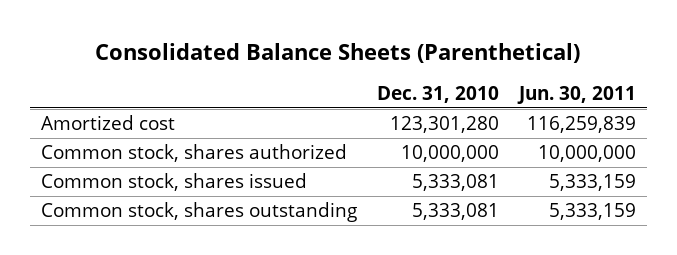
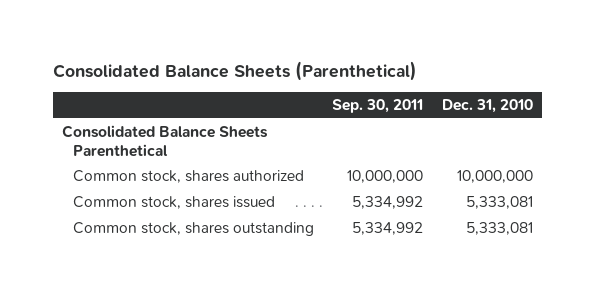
[517,85,637,104] Jun. 30, 2011 -> none
none -> [332,99,424,114] Sep. 30, 2011
[40,115,175,131] Amortized cost -> none
none -> [62,125,269,157] Consolidated Balance Sheets Parenthetical

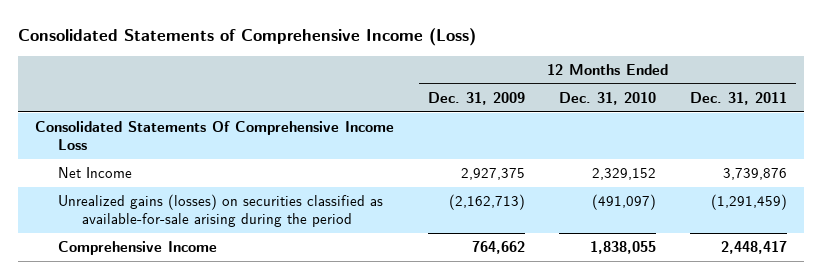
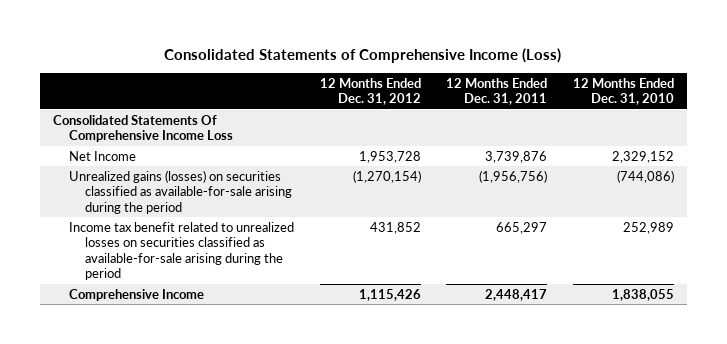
[427,92,525,106] Dec. 31, 2009 -> none
none -> [319,77,421,106] 12 Months Ended Dec. 31, 2012
[592,194,657,211] (491,097) -> [617,169,675,183] (744,086)
[711,194,788,211] (1,291,459) -> [479,169,548,183] (1,956,756)
none -> [69,221,295,281] Income tax benefit related to unrealized losses on securities classified as available-for-sale arising during the period

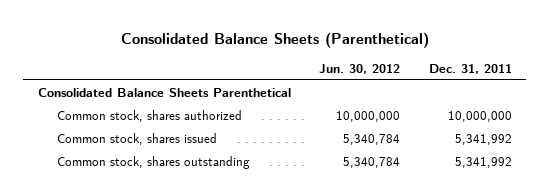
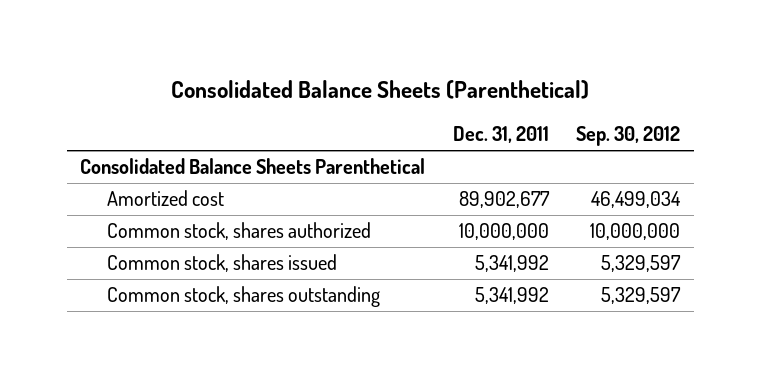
[319,63,401,74] Jun. 30, 2012 -> none
none -> [575,126,680,147] Sep. 30, 2012
none -> [106,190,224,207] Amortized cost

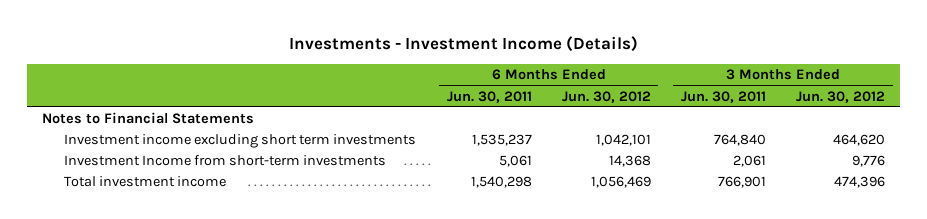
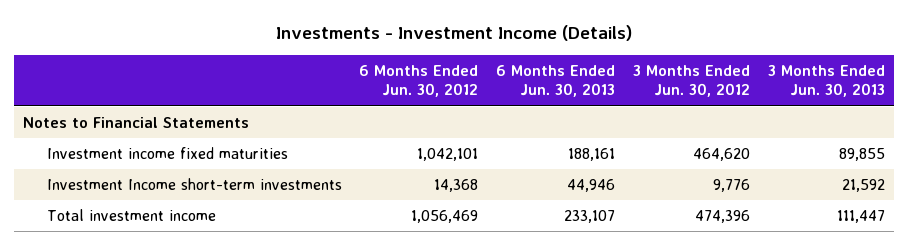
[446,90,532,103] Jun. 30, 2011 -> none
[681,90,767,103] Jun. 30, 2011 -> none
none -> [496,64,616,98] 6 Months Ended Jun. 30, 2013
none -> [767,64,885,98] 3 Months Ended Jun. 30, 2013
[64,134,417,149] Investment income excluding short term investments -> [46,147,288,160] Investment income fixed maturities
[64,155,387,167] Investment Income from short-term investments -> [46,178,342,191] Investment Income short-term investments

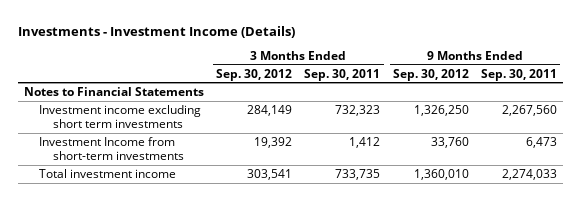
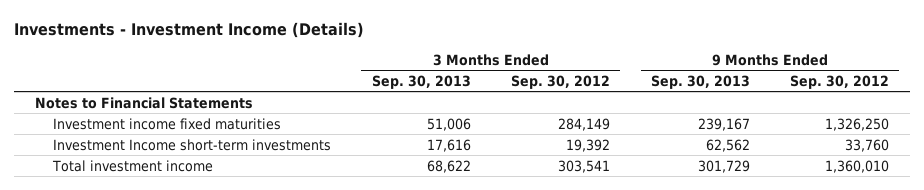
[304,68,381,81] Sep. 30, 2011 -> none
[480,68,557,81] Sep. 30, 2011 -> none
none -> [371,74,471,89] Sep. 30, 2013
none -> [650,74,750,89] Sep. 30, 2013
[38,104,201,129] Investment income excluding short term investments -> [52,117,281,130] Investment income fixed maturities
[38,136,184,161] Investment Income from short-term investments -> [52,138,331,151] Investment Income short-term investments

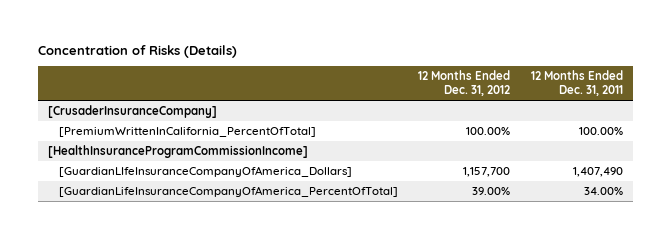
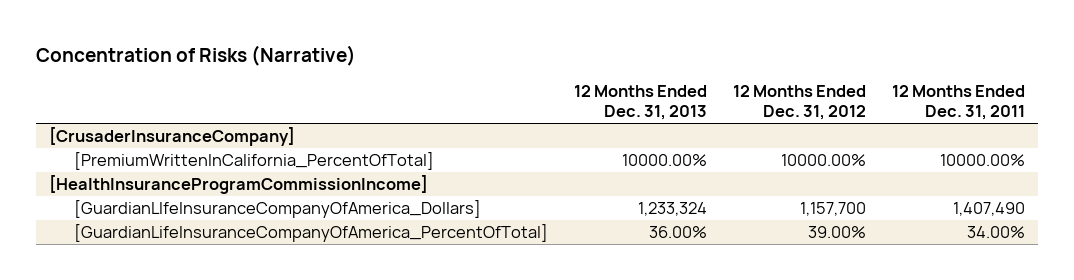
[37,45,237,59] Concentration of Risks (Details) -> [36,45,357,67] Concentration of Risks (Narrative)
none -> [573,84,707,121] 12 Months Ended Dec. 31, 2013
[466,126,511,135] 100.00% -> [780,154,866,167] 10000.00%
[578,126,623,135] 100.00% -> [939,154,1025,167] 10000.00%

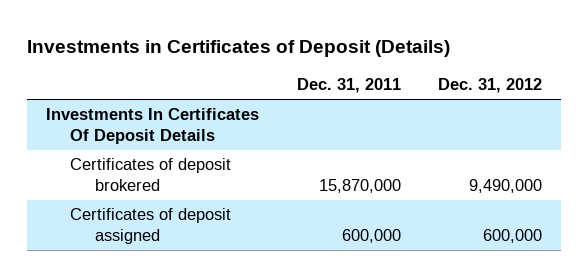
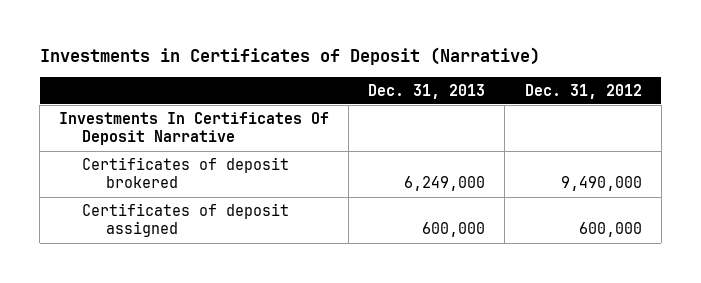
[27,40,451,58] Investments in Certificates of Deposit (Details) -> [39,47,540,66] Investments in Certificates of Deposit (Narrative)
[296,78,401,94] Dec. 31, 2011 -> none
none -> [368,83,486,99] Dec. 31, 2013
[46,108,260,145] Investments In Certificates Of Deposit Details -> [59,111,330,146] Investments In Certificates Of Deposit Narrative

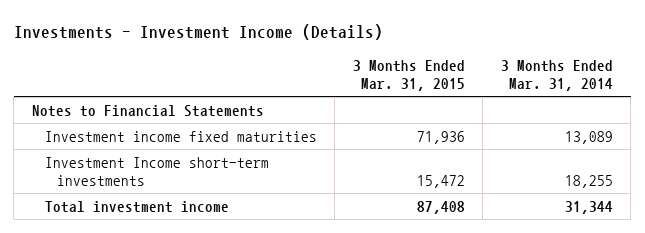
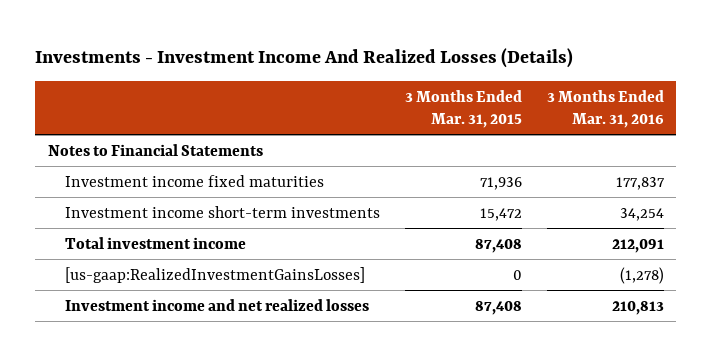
[13,23,383,40] Investments - Investment Income (Details) -> [35,48,574,69] Investments - Investment Income And Realized Losses (Details)
[500,59,613,91] 3 Months Ended Mar. 31, 2014 -> none
none -> [546,89,664,129] 3 Months Ended Mar. 31, 2016
[44,156,269,187] Investment Income short-term investments -> [64,205,380,218] Investment income short-term investments
none -> [64,266,365,283] [us-gaap:RealizedInvestmentGainsLosses]
none -> [64,298,369,311] Investment income and net realized losses

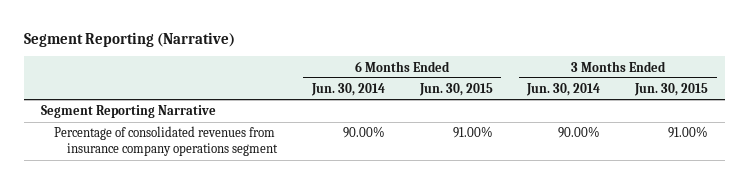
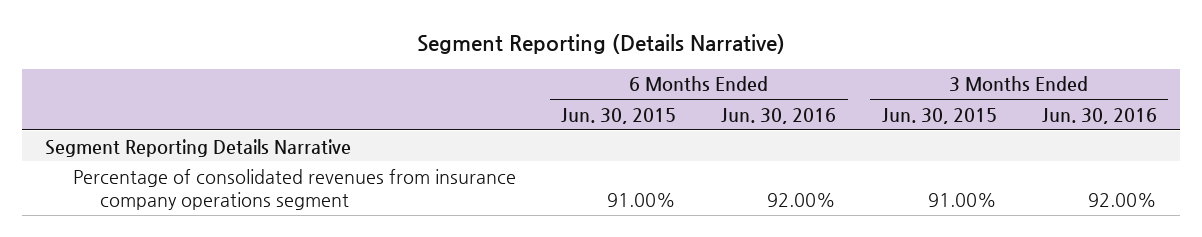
[24,31,236,47] Segment Reporting (Narrative) -> [416,34,785,55] Segment Reporting (Details Narrative)
[311,83,386,97] Jun. 30, 2014 -> none
[526,83,601,97] Jun. 30, 2014 -> none
none -> [721,107,837,124] Jun. 30, 2016
none -> [1041,107,1157,124] Jun. 30, 2016
[41,105,217,119] Segment Reporting Narrative -> [44,138,351,157] Segment Reporting Details Narrative

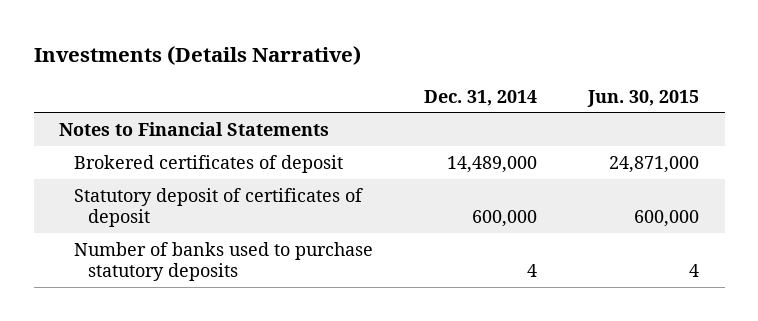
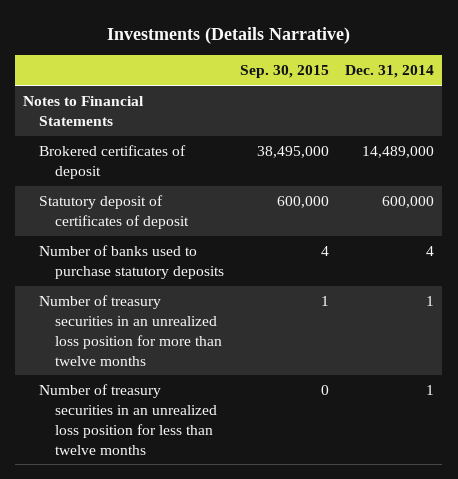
[586,89,699,107] Jun. 30, 2015 -> none
none -> [240,65,330,79] Sep. 30, 2015
none -> [39,295,223,366] Number of treasury securities in an unrealized loss position for more than twelve months
none -> [39,384,218,455] Number of treasury securities in an unrealized loss position for less than twelve months

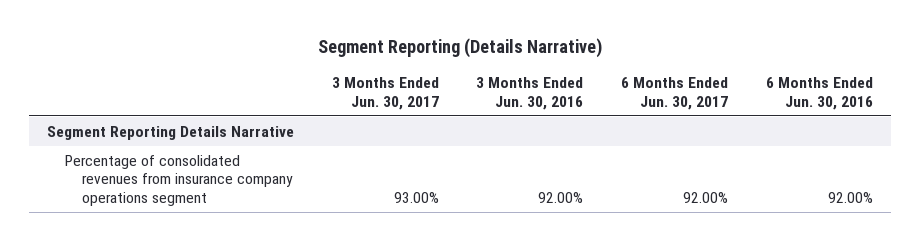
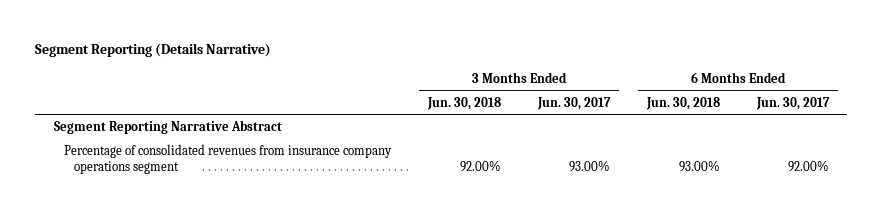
[476,77,584,110] 3 Months Ended Jun. 30, 2016 -> none
[765,77,873,110] 6 Months Ended Jun. 30, 2016 -> none
none -> [426,96,501,110] Jun. 30, 2018
none -> [645,96,720,110] Jun. 30, 2018
[47,125,295,140] Segment Reporting Details Narrative -> [53,120,282,135] Segment Reporting Narrative Abstract

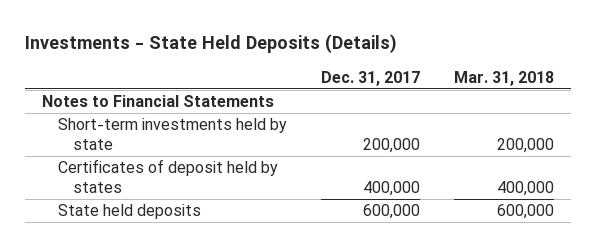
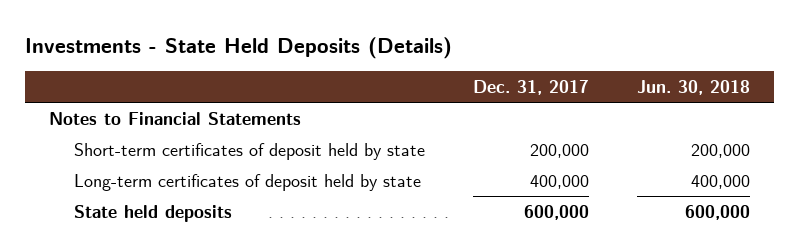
[453,70,554,86] Mar. 31, 2018 -> none
none -> [636,79,750,95] Jun. 30, 2018
[57,118,287,150] Short-term investments held by state -> [73,142,425,160] Short-term certificates of deposit held by state
[57,159,278,193] Certificates of deposit held by states -> [73,173,421,191] Long-term certificates of deposit held by state

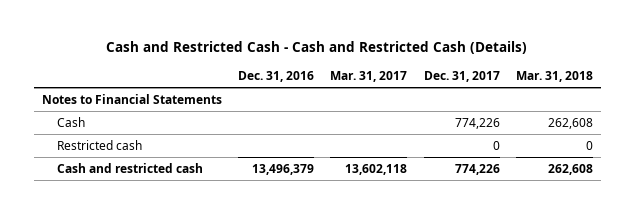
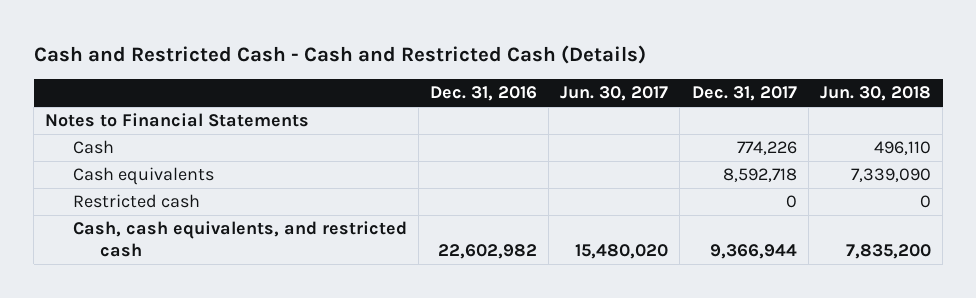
[330,70,408,82] Mar. 31, 2017 -> none
[515,70,593,82] Mar. 31, 2018 -> none
none -> [560,86,669,102] Jun. 30, 2017
none -> [820,86,932,102] Jun. 30, 2018
none -> [72,167,214,186] Cash equivalents
[57,162,204,173] Cash and restricted cash -> [72,221,407,257] Cash, cash equivalents, and restricted cash
[252,163,315,175] 13,496,379 -> [437,243,537,259] 22,602,982
[454,163,500,175] 774,226 -> [709,243,797,259] 9,366,944

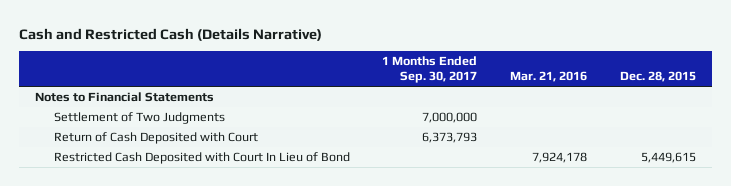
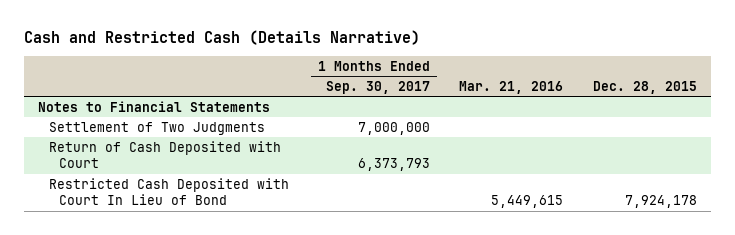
[532,152,588,164] 7,924,178 -> [491,195,564,209] 5,449,615
[640,152,696,164] 5,449,615 -> [624,195,697,209] 7,924,178

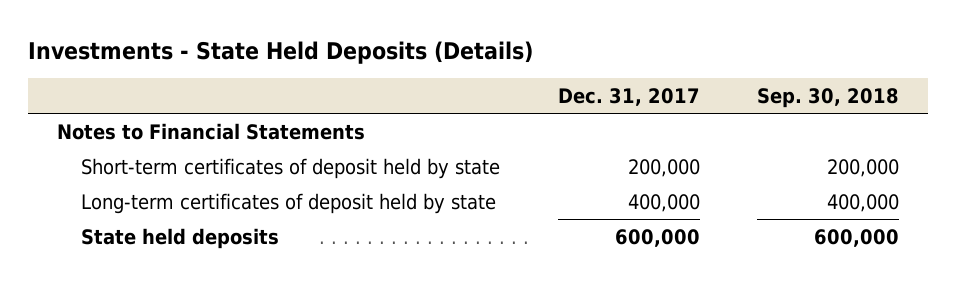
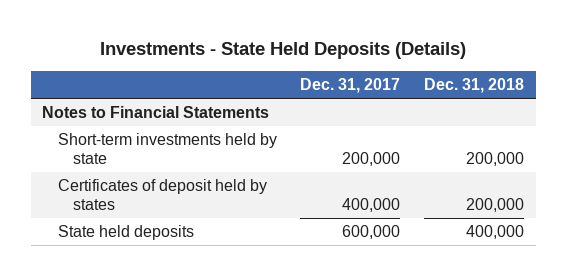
[757,87,900,108] Sep. 30, 2018 -> none
none -> [424,78,525,94] Dec. 31, 2018
[80,157,500,179] Short-term certificates of deposit held by state -> [57,132,277,164] Short-term investments held by state
[80,192,496,214] Long-term certificates of deposit held by state -> [57,178,267,210] Certificates of deposit held by states

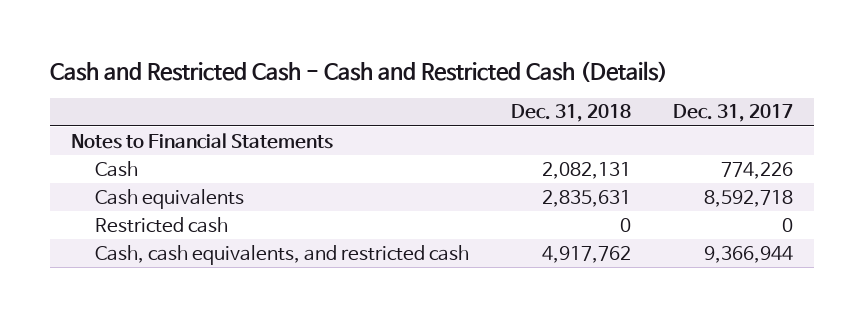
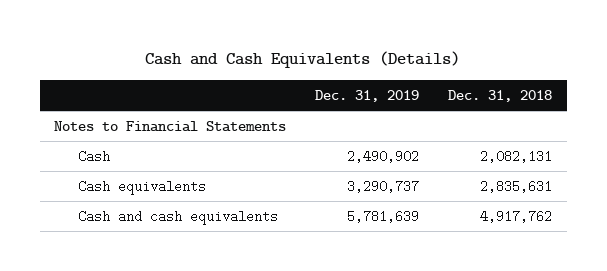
[50,61,669,83] Cash and Restricted Cash - Cash and Restricted Cash (Details) -> [145,51,461,69] Cash and Cash Equivalents (Details)
[672,104,793,123] Dec. 31, 2017 -> none
none -> [315,89,420,102] Dec. 31, 2019
[95,216,229,233] Restricted cash -> none
[95,244,470,265] Cash, cash equivalents, and restricted cash -> [77,209,278,225] Cash and cash equivalents

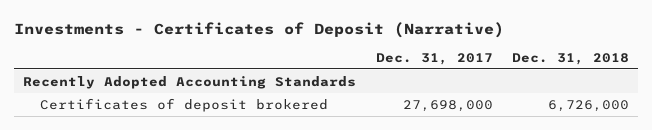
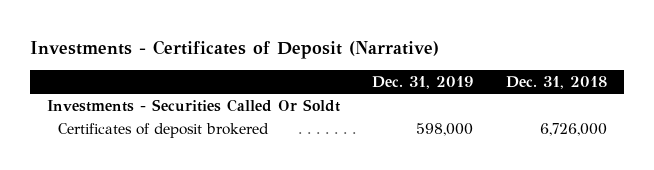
[375,52,493,65] Dec. 31, 2017 -> none
none -> [372,75,474,89] Dec. 31, 2019
[23,75,357,89] Recently Adopted Accounting Standards -> [46,98,340,112] Investments - Securities Called Or Soldt

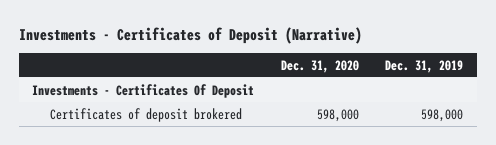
[506,75,608,89] Dec. 31, 2018 -> none
none -> [280,59,359,73] Dec. 31, 2020
[46,98,340,112] Investments - Securities Called Or Soldt -> [32,83,255,98] Investments - Certificates Of Deposit

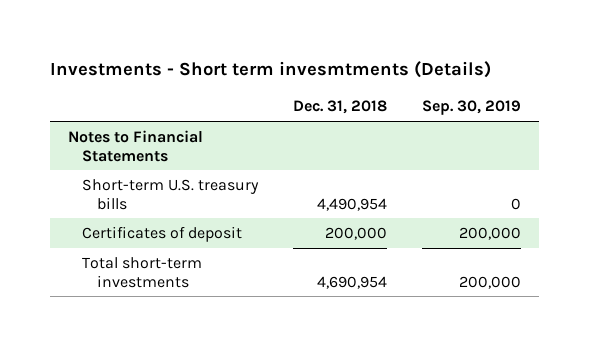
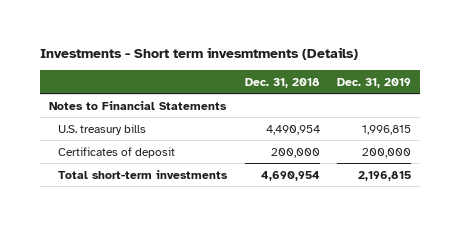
[422,100,522,116] Sep. 30, 2019 -> none
none -> [337,77,412,88] Dec. 31, 2019
[82,178,260,210] Short-term U.S. treasury bills -> [57,123,146,135] U.S. treasury bills

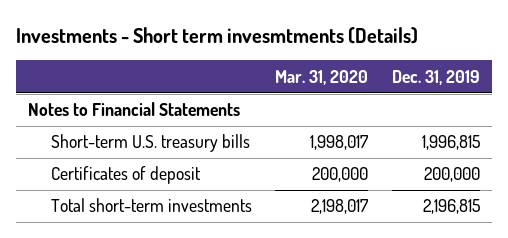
[244,77,320,88] Dec. 31, 2018 -> none
none -> [275,69,369,85] Mar. 31, 2020
[57,123,146,135] U.S. treasury bills -> [50,134,250,153] Short-term U.S. treasury bills

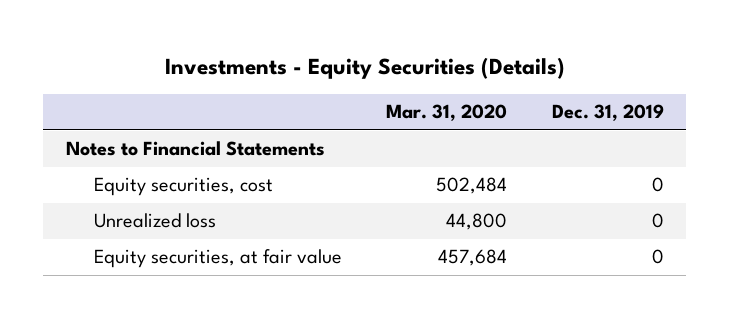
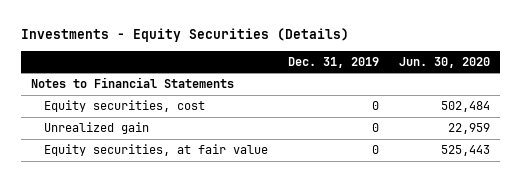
[386,104,508,122] Mar. 31, 2020 -> none
none -> [398,56,490,68] Jun. 30, 2020
[93,213,216,229] Unrealized loss -> [44,122,150,135] Unrealized gain

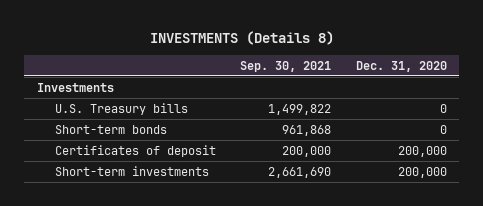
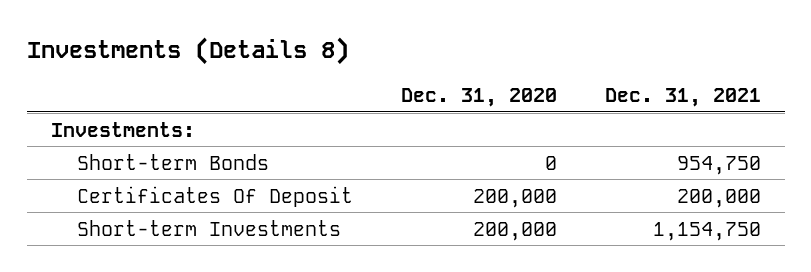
[149,30,334,45] INVESTMENTS (Details 8) -> [26,37,349,66] Investments (Details 8)
[240,60,332,72] Sep. 30, 2021 -> none
none -> [604,88,761,108] Dec. 31, 2021
[54,102,188,115] U.S. Treasury bills -> none
[36,82,114,92] Investments -> [50,121,195,137] Investments:
[54,124,167,134] Short-term bonds -> [76,153,269,170] Short-term Bonds
[54,144,216,157] Certificates of deposit -> [76,185,353,207] Certificates Of Deposit
[54,165,209,176] Short-term investments -> [76,219,341,236] Short-term Investments

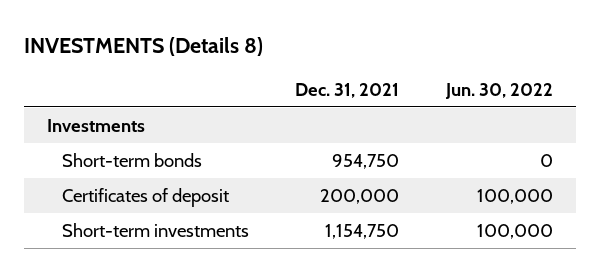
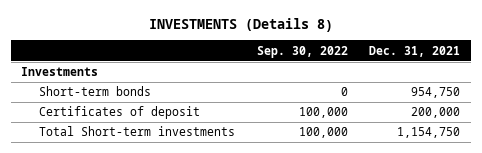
[444,82,553,99] Jun. 30, 2022 -> none
none -> [256,45,348,58] Sep. 30, 2022
[62,223,250,238] Short-term investments -> [39,126,236,137] Total Short-term investments

